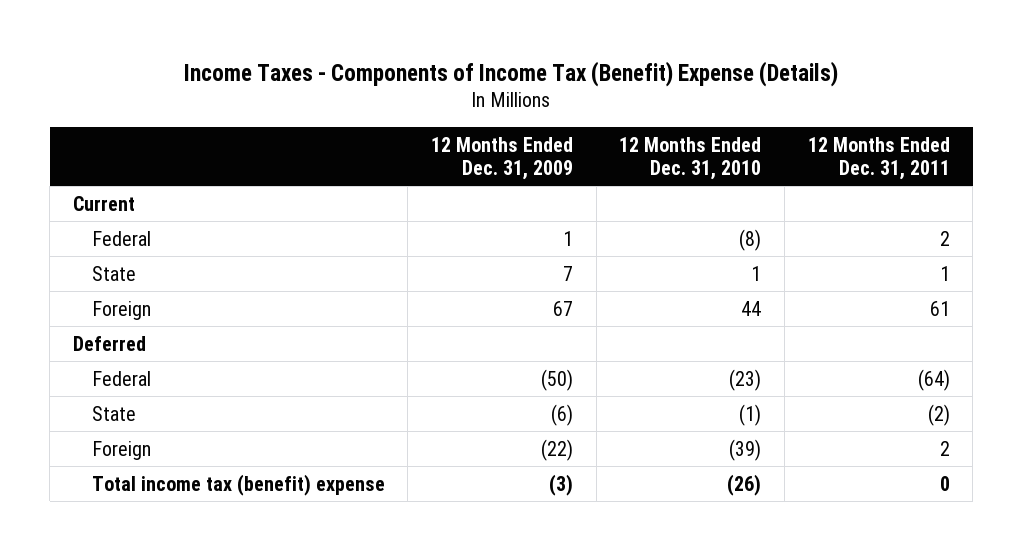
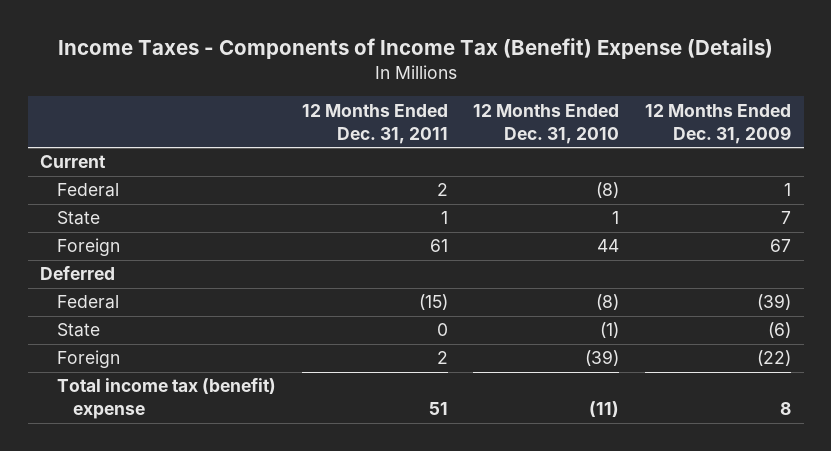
[540,368,573,391] (50) -> [757,294,792,311] (39)
[729,368,762,391] (23) -> [596,294,620,311] (8)
[917,368,950,391] (64) -> [418,294,448,311] (15)
[927,403,950,426] (2) -> [436,323,448,337] 0
[548,473,573,496] (3) -> [780,402,792,416] 8
[727,473,762,496] (26) -> [589,401,620,418] (11)
[939,475,950,491] 0 -> [428,402,448,416] 51

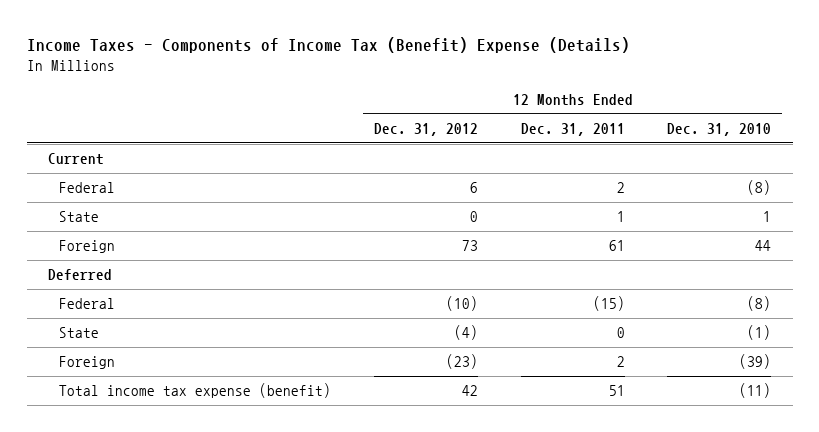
[645,103,792,144] 12 Months Ended Dec. 31, 2009 -> none
none -> [374,123,479,137] Dec. 31, 2012
[56,378,276,420] Total income tax (benefit) expense -> [59,383,332,399] Total income tax expense (benefit)

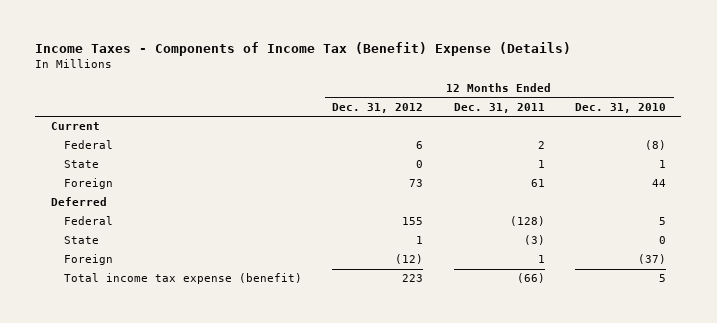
[446,296,479,312] (10) -> [402,217,424,226] 155
[592,296,625,312] (15) -> [509,216,545,227] (128)
[747,296,772,312] (8) -> [659,217,667,226] 5
[454,325,479,341] (4) -> [416,236,424,245] 1
[616,327,625,339] 0 -> [523,235,545,246] (3)
[747,325,772,341] (1) -> [659,236,667,245] 0
[446,354,479,370] (23) -> [395,254,424,265] (12)
[616,356,625,368] 2 -> [537,255,545,264] 1
[739,354,772,370] (39) -> [638,254,667,265] (37)
[462,385,479,397] 42 -> [402,274,424,283] 223
[608,385,625,397] 51 -> [516,273,545,284] (66)
[739,383,772,399] (11) -> [659,274,667,283] 5

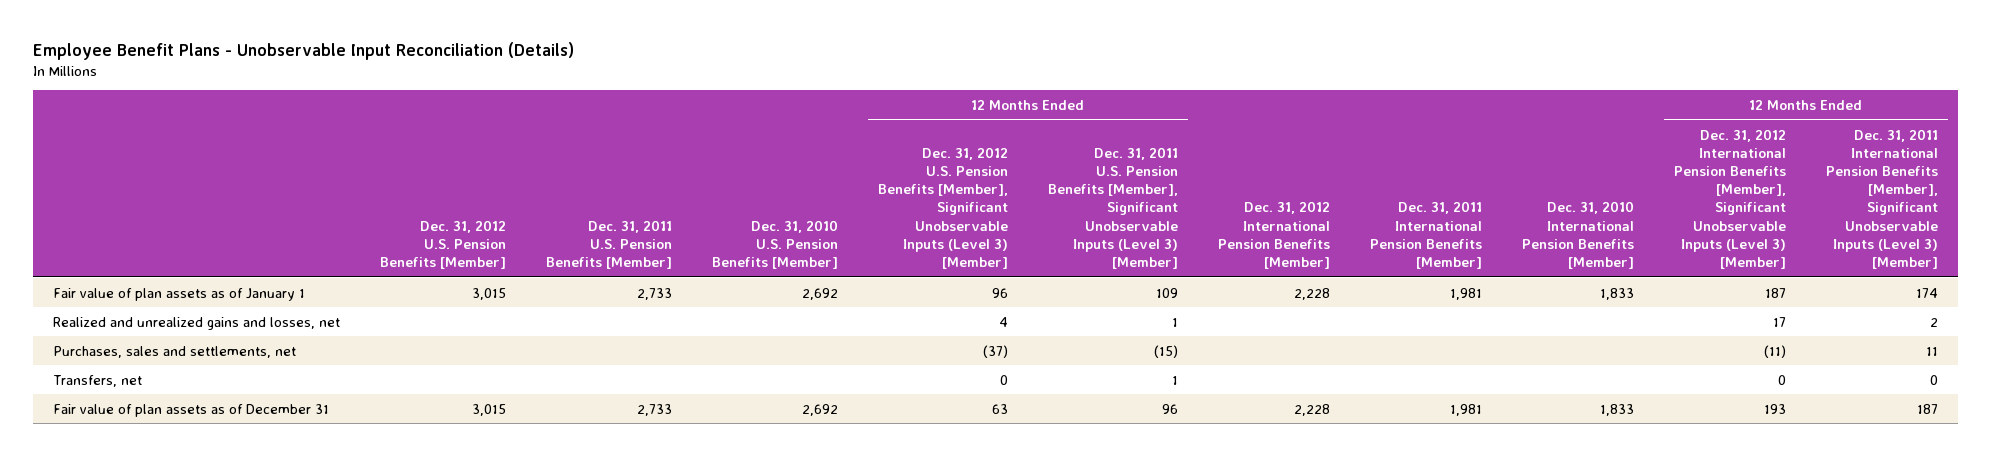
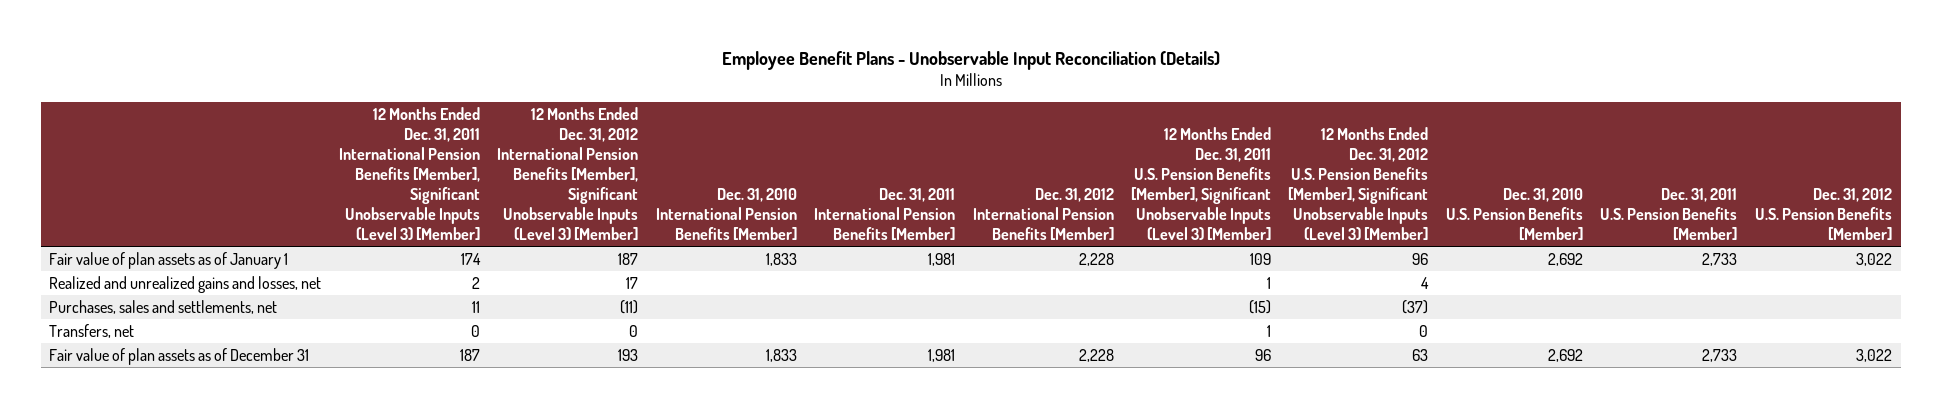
[472,287,507,300] 3,015 -> [1855,253,1892,267] 3,022
[472,403,507,416] 3,015 -> [1855,349,1892,363] 3,022

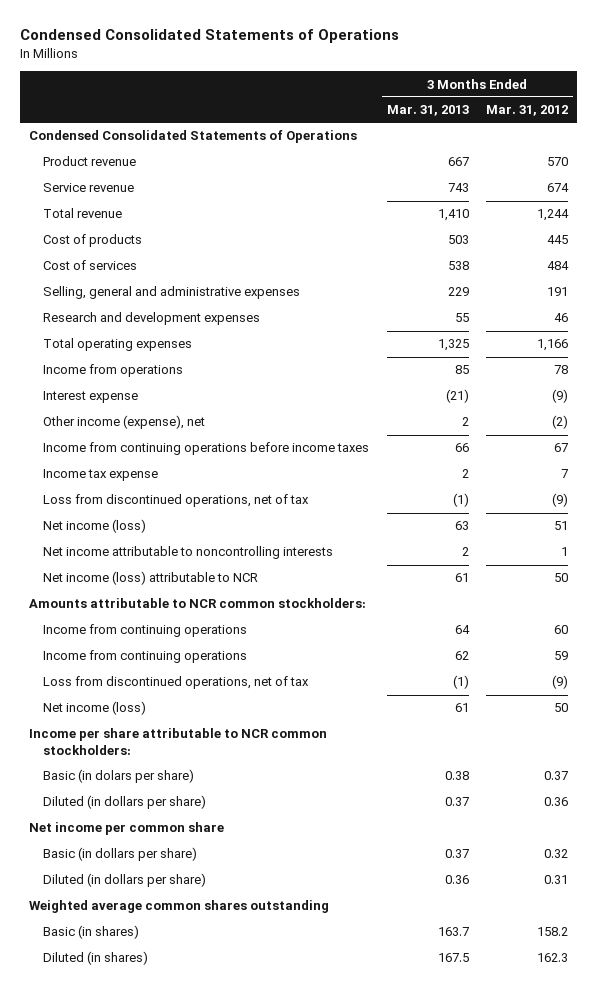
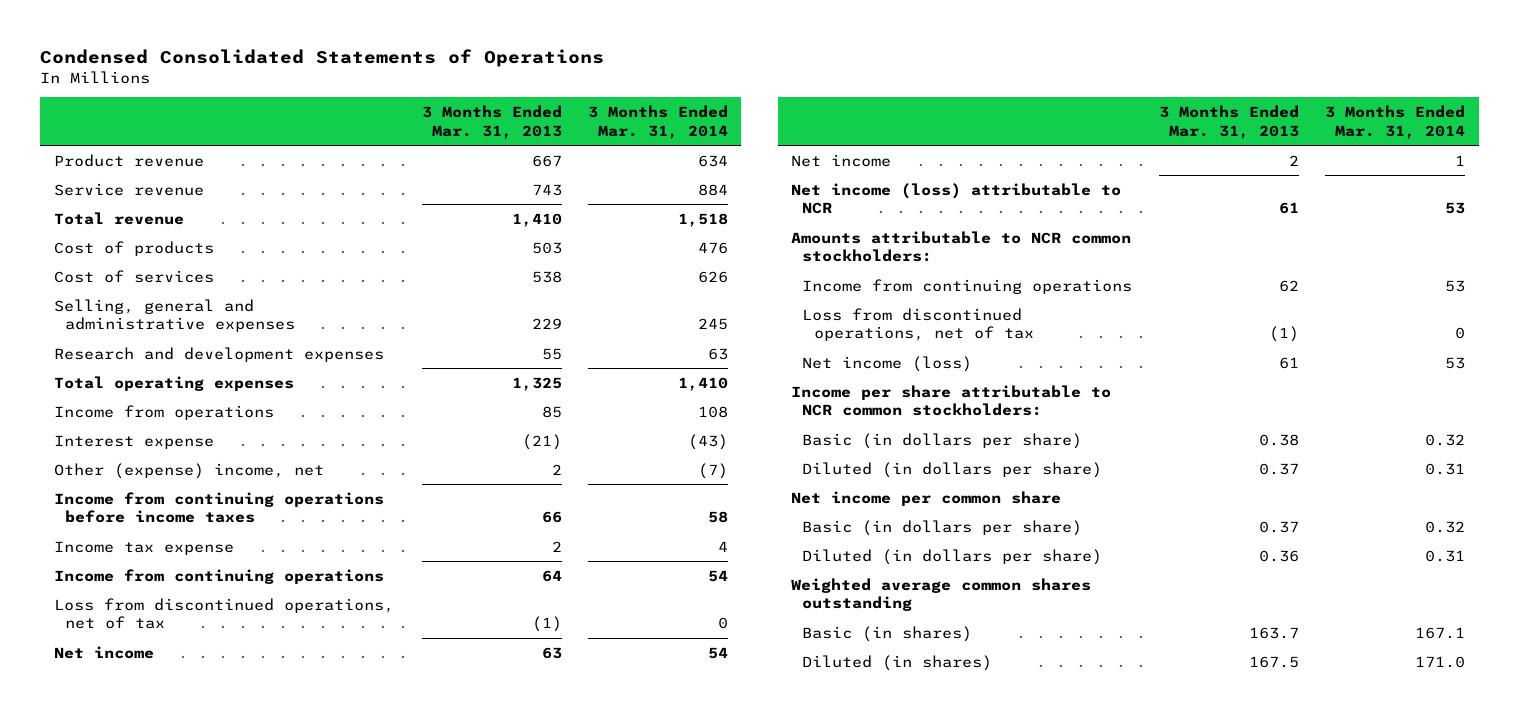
[486,105,569,117] Mar. 31, 2012 -> none
none -> [588,105,729,139] 3 Months Ended Mar. 31, 2014
[29,130,358,144] Condensed Consolidated Statements of Operations -> none
[42,415,205,430] Other income (expense), net -> [53,462,324,479] Other (expense) income, net
[42,624,247,638] Income from continuing operations -> [53,568,384,584] Income from continuing operations
[42,519,146,534] Net income (loss) -> [53,645,154,659] Net income
[42,546,333,560] Net income attributable to noncontrolling interests -> [791,153,892,167] Net income
[42,769,194,784] Basic (in dolars per share) -> [802,432,1083,449] Basic (in dollars per share)

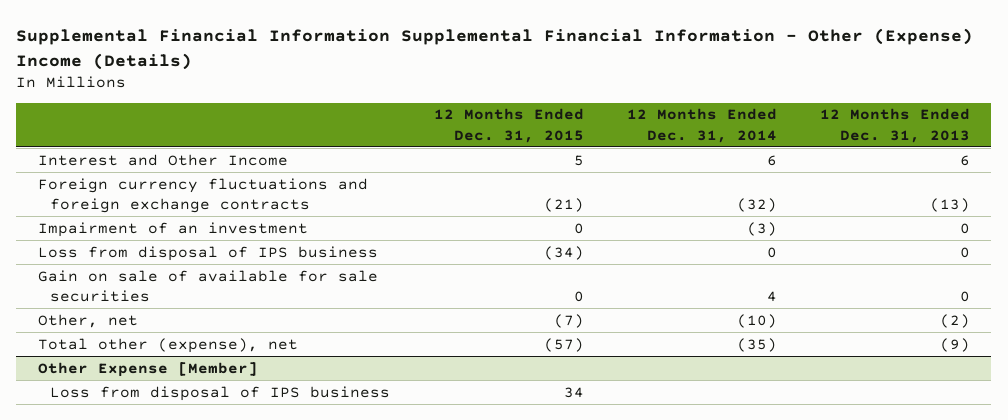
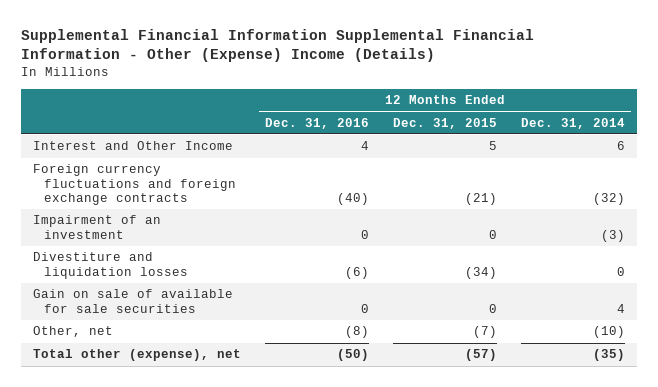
[819,108,970,143] 12 Months Ended Dec. 31, 2013 -> none
none -> [264,117,369,129] Dec. 31, 2016
[38,245,379,261] Loss from disposal of IPS business -> [32,252,188,279] Divestiture and liquidation losses
[38,361,259,377] Other Expense [Member] -> none
[50,385,391,401] Loss from disposal of IPS business -> none

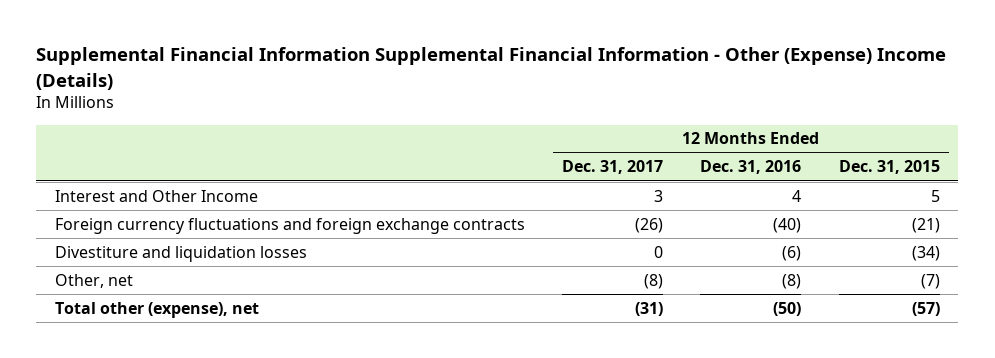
[520,117,625,129] Dec. 31, 2014 -> none
none -> [562,160,664,175] Dec. 31, 2017
[32,215,161,239] Impairment of an investment -> none
[32,289,233,313] Gain on sale of available for sale securities -> none

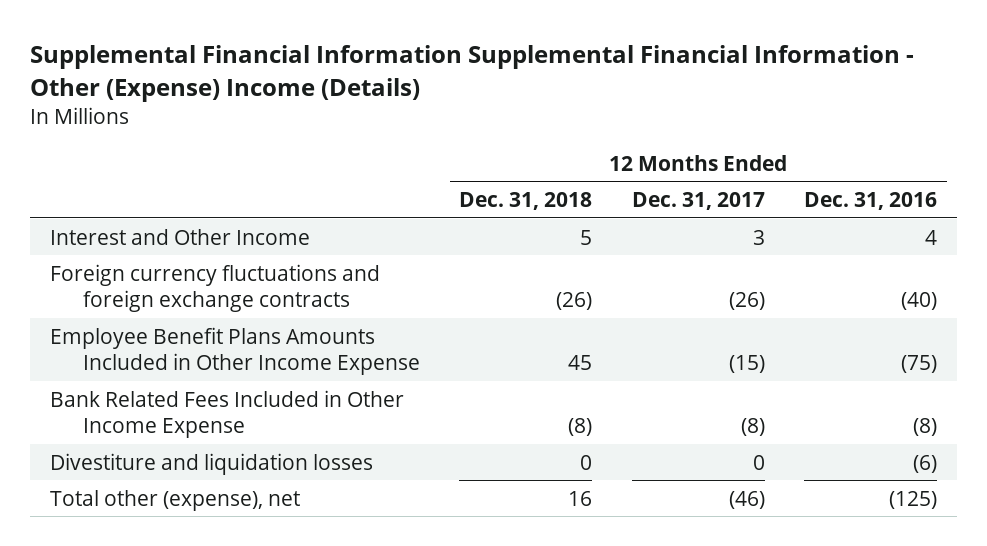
[838,160,940,175] Dec. 31, 2015 -> none
none -> [459,191,593,210] Dec. 31, 2018
none -> [49,326,421,376] Employee Benefit Plans Amounts Included in Other Income Expense
none -> [49,389,404,439] Bank Related Fees Included in Other Income Expense
[54,273,133,288] Other, net -> none
[635,301,664,316] (31) -> [728,490,765,509] (46)
[773,301,802,316] (50) -> [888,490,937,509] (125)

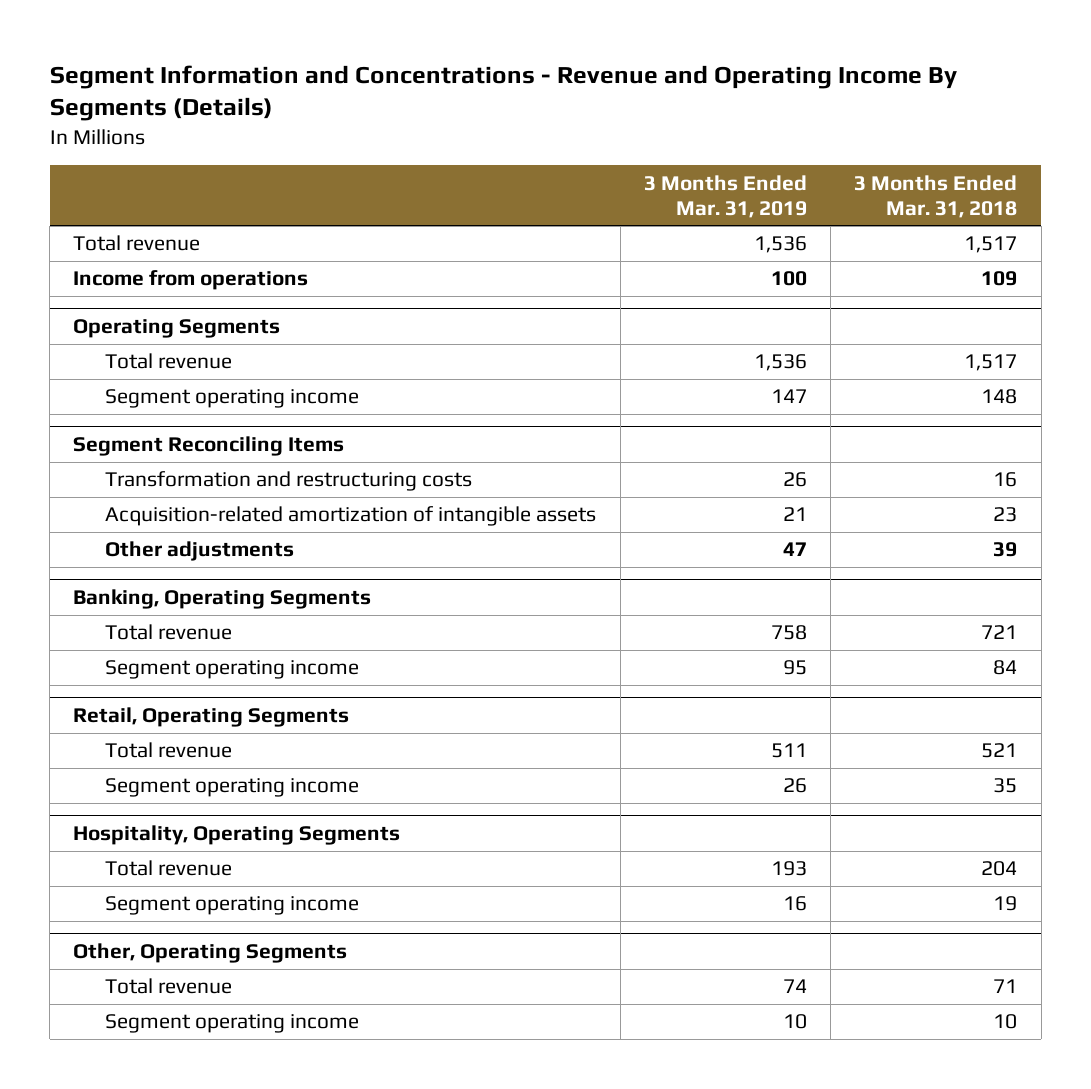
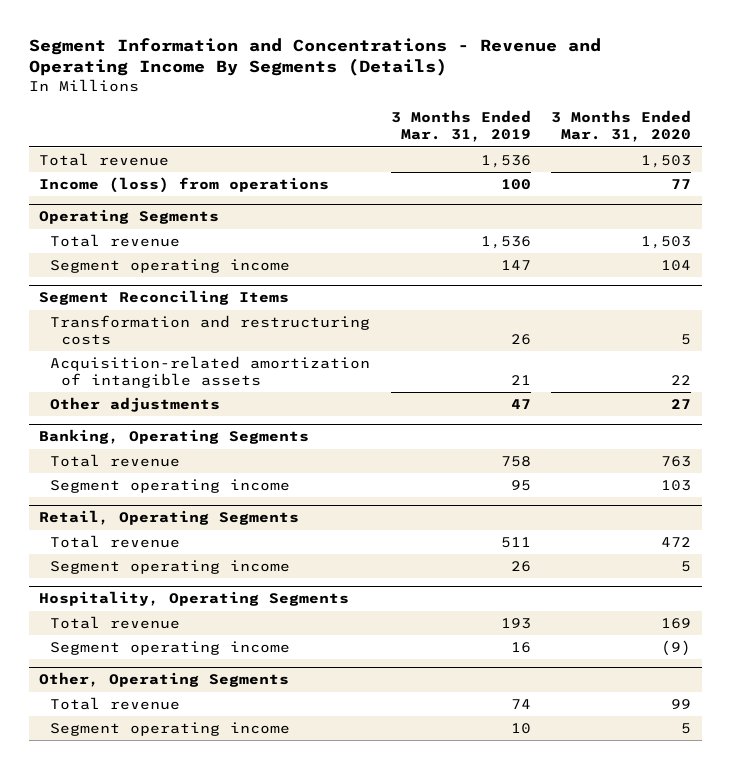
[854,174,1018,218] 3 Months Ended Mar. 31, 2018 -> none
none -> [551,110,692,143] 3 Months Ended Mar. 31, 2020
[73,270,309,291] Income from operations -> [39,177,330,194] Income (loss) from operations

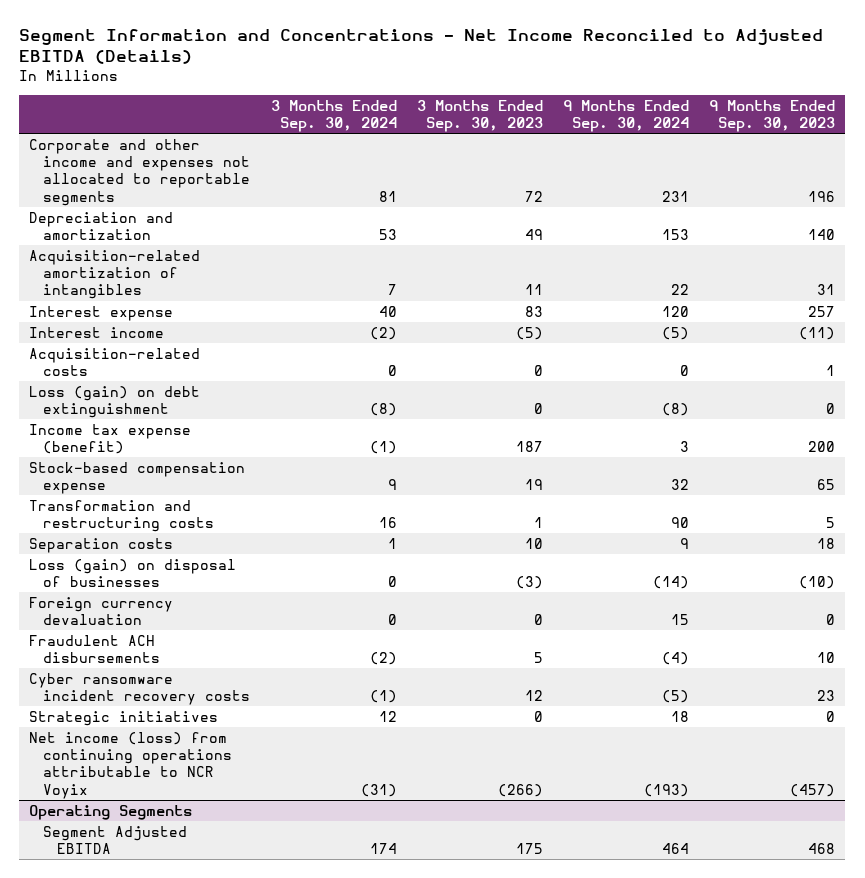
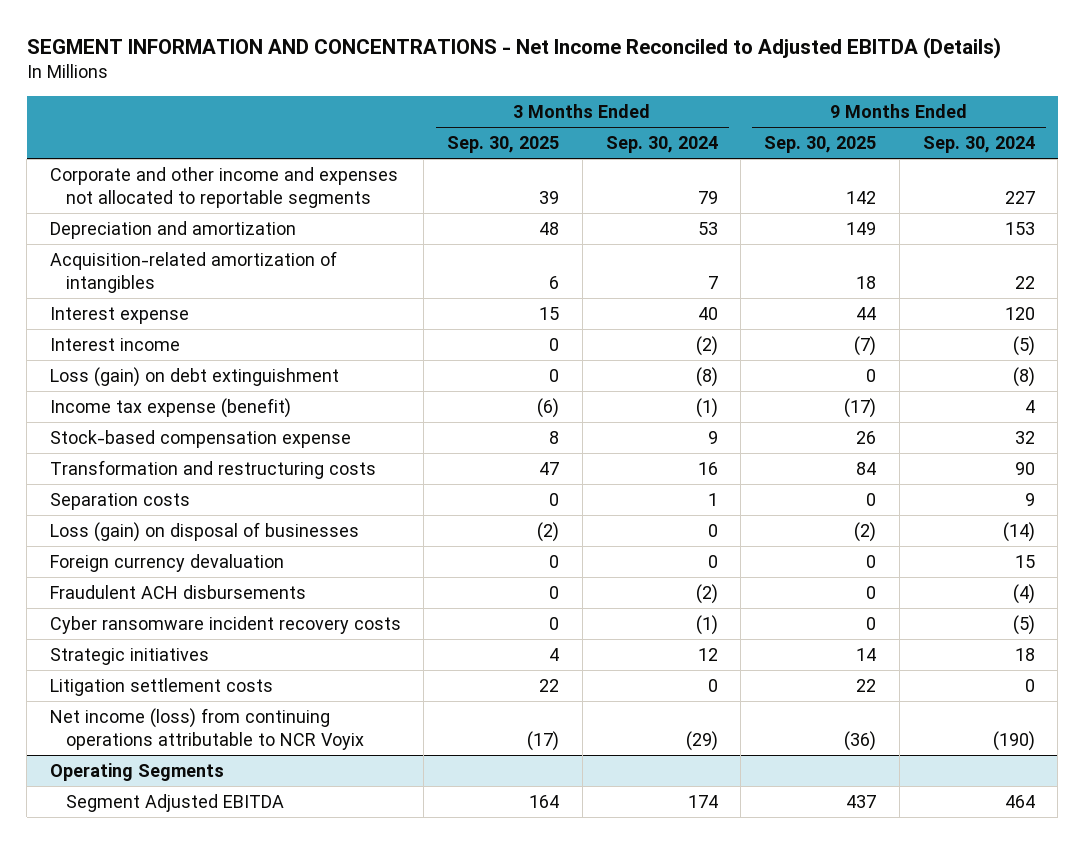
[19,28,824,65] Segment Information and Concentrations - Net Income Reconciled to Adjusted EBITDA (Details) -> [26,37,1001,60] SEGMENT INFORMATION AND CONCENTRATIONS - Net Income Reconciled to Adjusted EBITDA (Details)
[416,99,543,133] 3 Months Ended Sep. 30, 2023 -> none
[709,99,836,133] 9 Months Ended Sep. 30, 2023 -> none
none -> [447,136,560,154] Sep. 30, 2025
none -> [764,136,877,154] Sep. 30, 2025
[378,190,397,202] 81 -> [697,190,718,204] 79
[662,190,690,202] 231 -> [1004,190,1035,204] 227
[29,347,201,377] Acquisition-related costs -> none
[680,441,690,453] 3 -> [1024,399,1035,413] 4
none -> [49,677,273,696] Litigation settlement costs
[360,783,397,797] (31) -> [685,730,718,751] (29)
[644,783,690,797] (193) -> [992,730,1035,751] (190)

